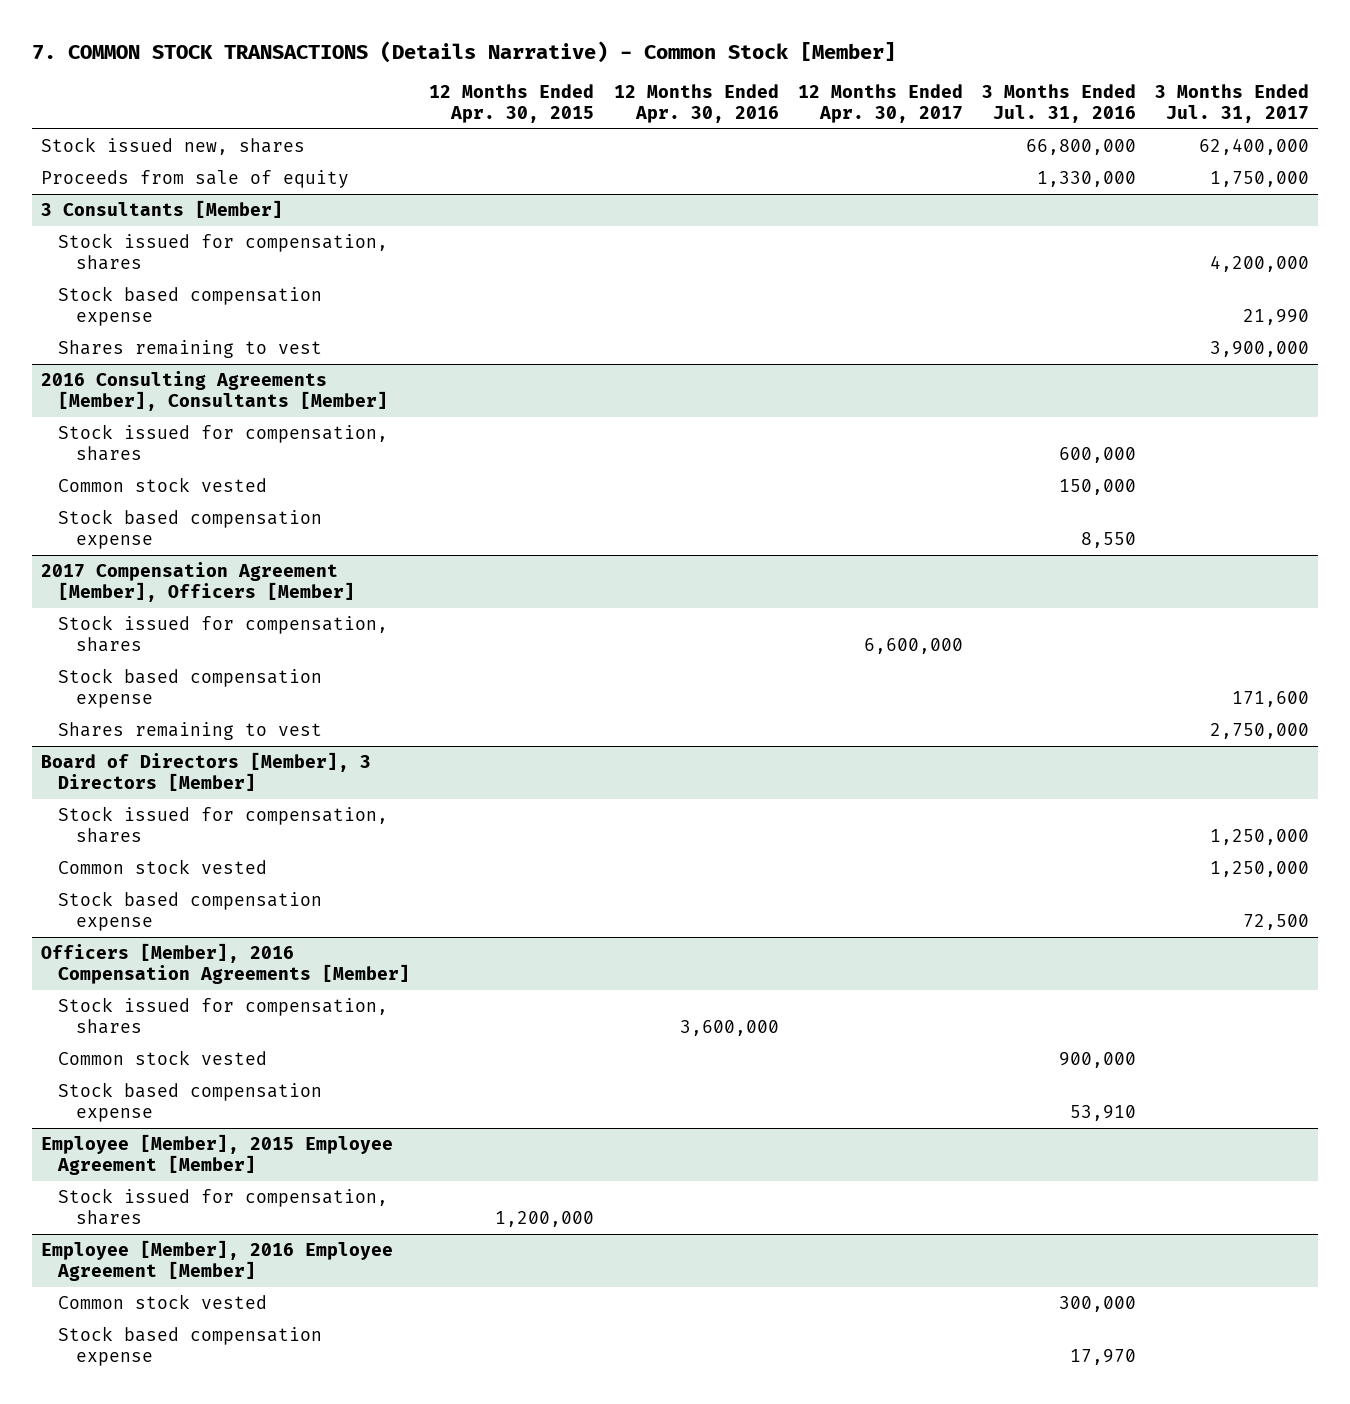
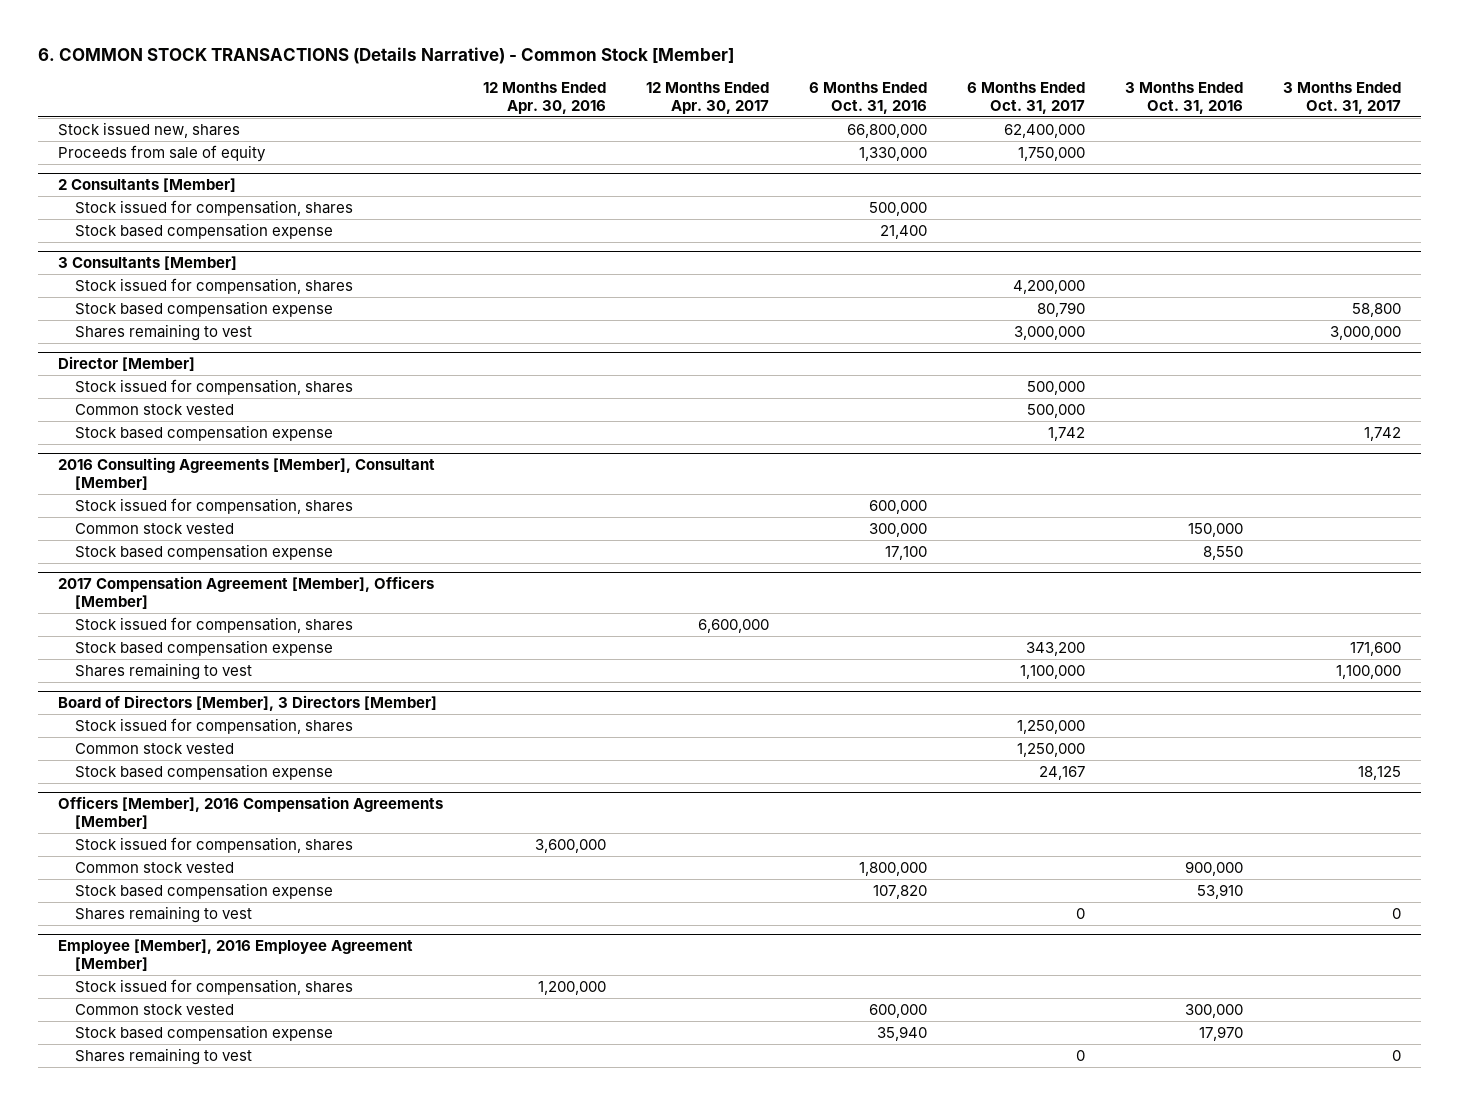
[31,40,896,63] 7. COMMON STOCK TRANSACTIONS (Details Narrative) - Common Stock [Member] -> [37,46,734,64] 6. COMMON STOCK TRANSACTIONS (Details Narrative) - Common Stock [Member]
[429,83,595,124] 12 Months Ended Apr. 30, 2015 -> none
[981,83,1136,124] 3 Months Ended Jul. 31, 2016 -> none
[1154,83,1309,124] 3 Months Ended Jul. 31, 2017 -> none
none -> [809,81,928,114] 6 Months Ended Oct. 31, 2016
none -> [967,81,1086,114] 6 Months Ended Oct. 31, 2017
none -> [1125,81,1244,114] 3 Months Ended Oct. 31, 2016
none -> [1283,81,1402,114] 3 Months Ended Oct. 31, 2017
none -> [57,177,236,192] 2 Consultants [Member]
none -> [75,199,354,216] Stock issued for compensation, shares
none -> [75,222,334,239] Stock based compensation expense
none -> [57,355,195,371] Director [Member]
none -> [75,378,354,395] Stock issued for compensation, shares
none -> [75,403,235,415] Common stock vested
none -> [75,424,334,441] Stock based compensation expense
[41,370,389,412] 2016 Consulting Agreements [Member], Consultants [Member] -> [57,456,435,490] 2016 Consulting Agreements [Member], Consultant [Member]
[41,1133,394,1176] Employee [Member], 2015 Employee Agreement [Member] -> none
[58,1187,389,1226] Stock issued for compensation, shares -> none
none -> [75,905,253,923] Shares remaining to vest
none -> [75,978,354,995] Stock issued for compensation, shares
none -> [75,1047,253,1065] Shares remaining to vest

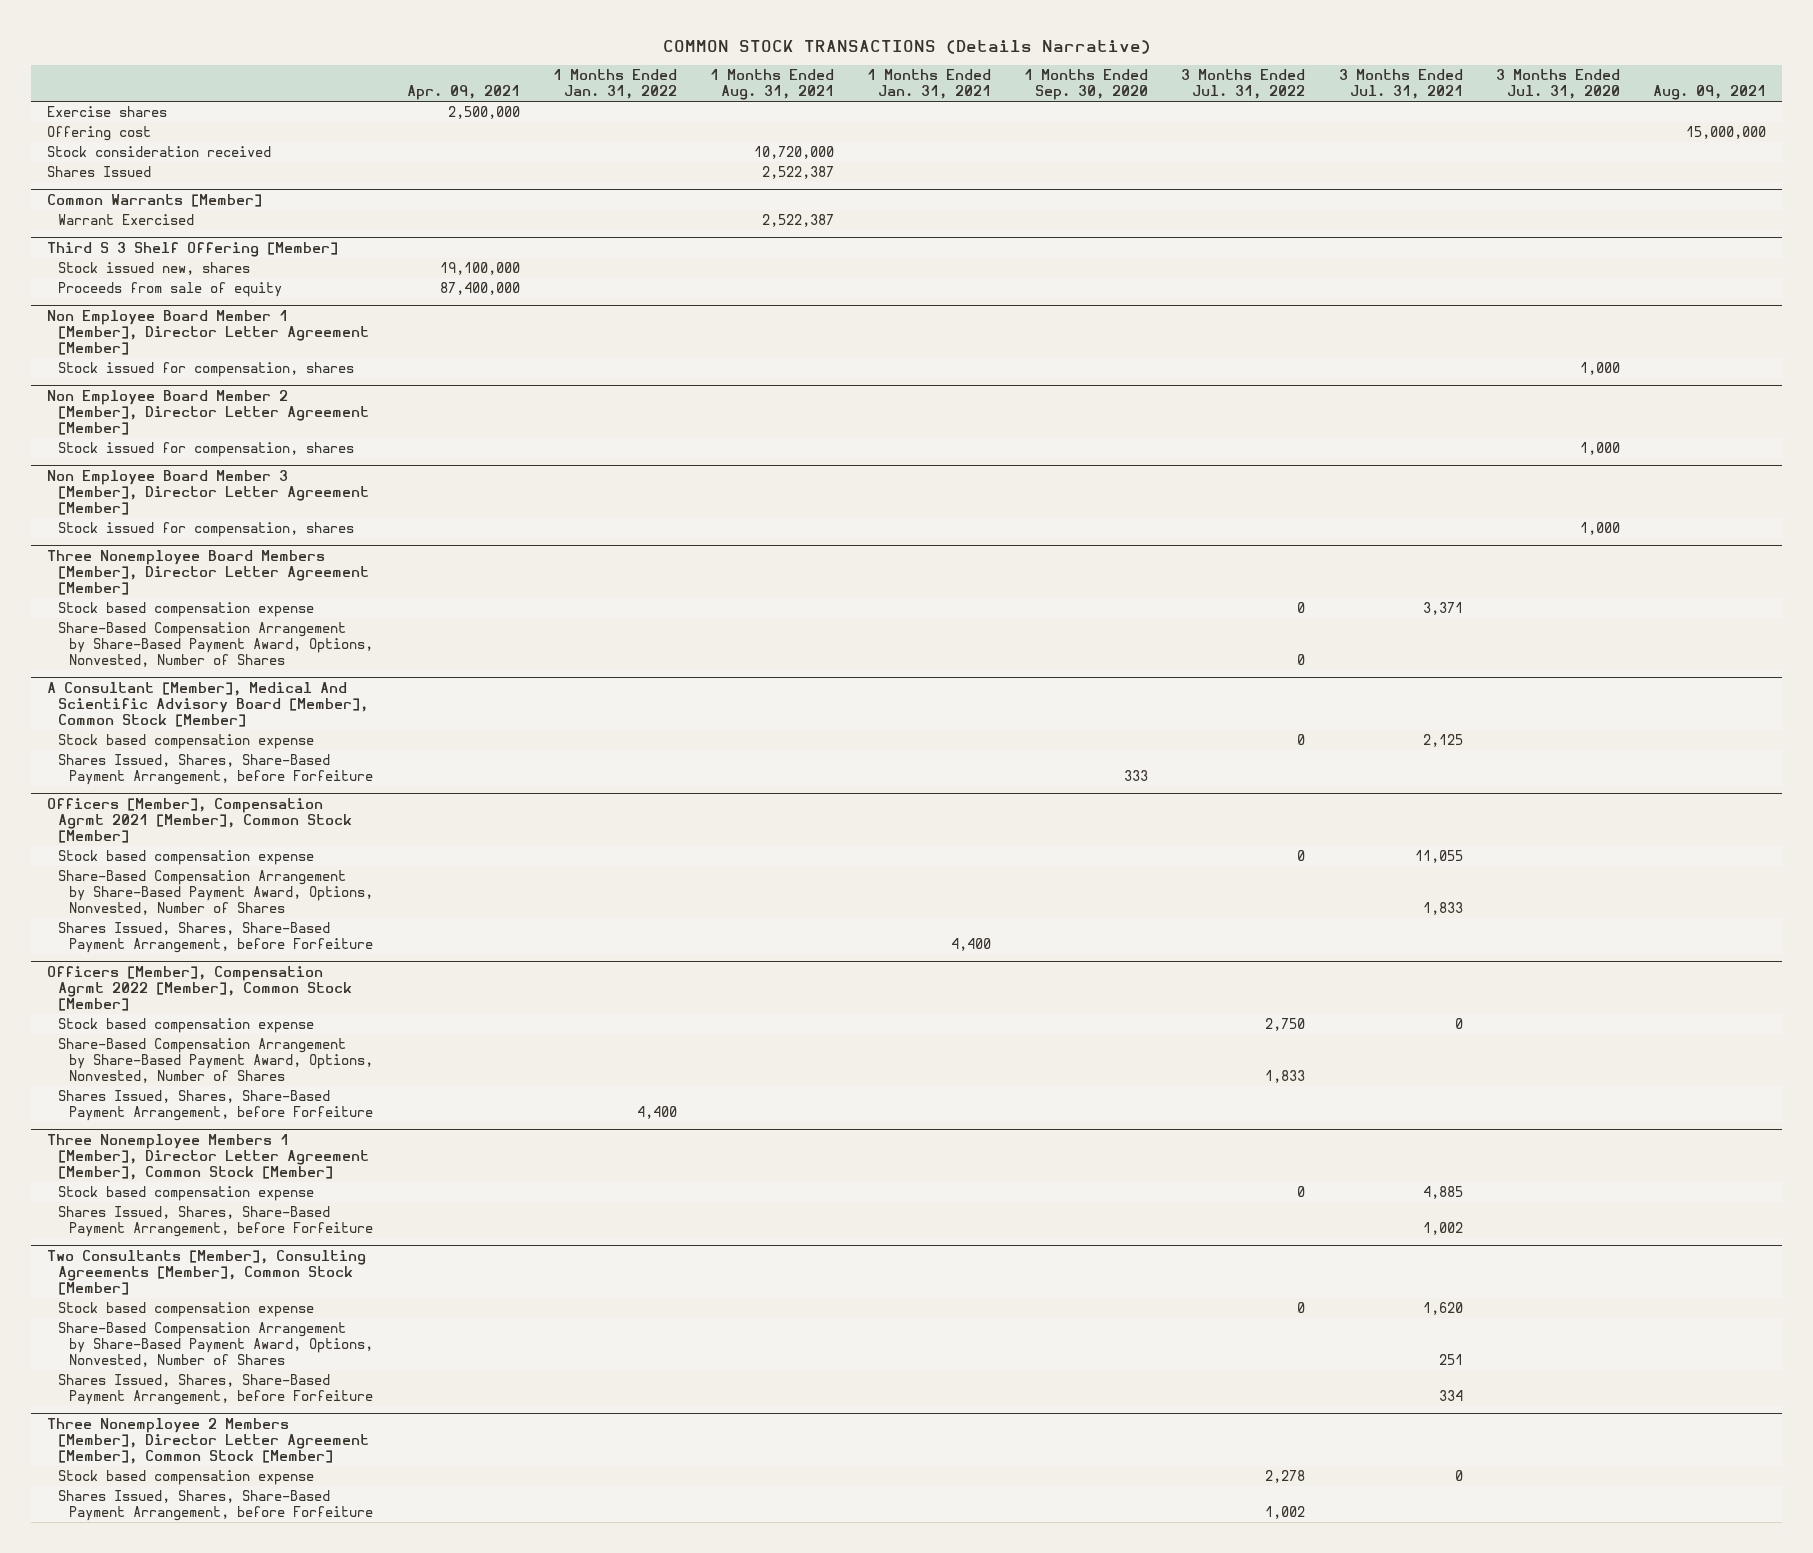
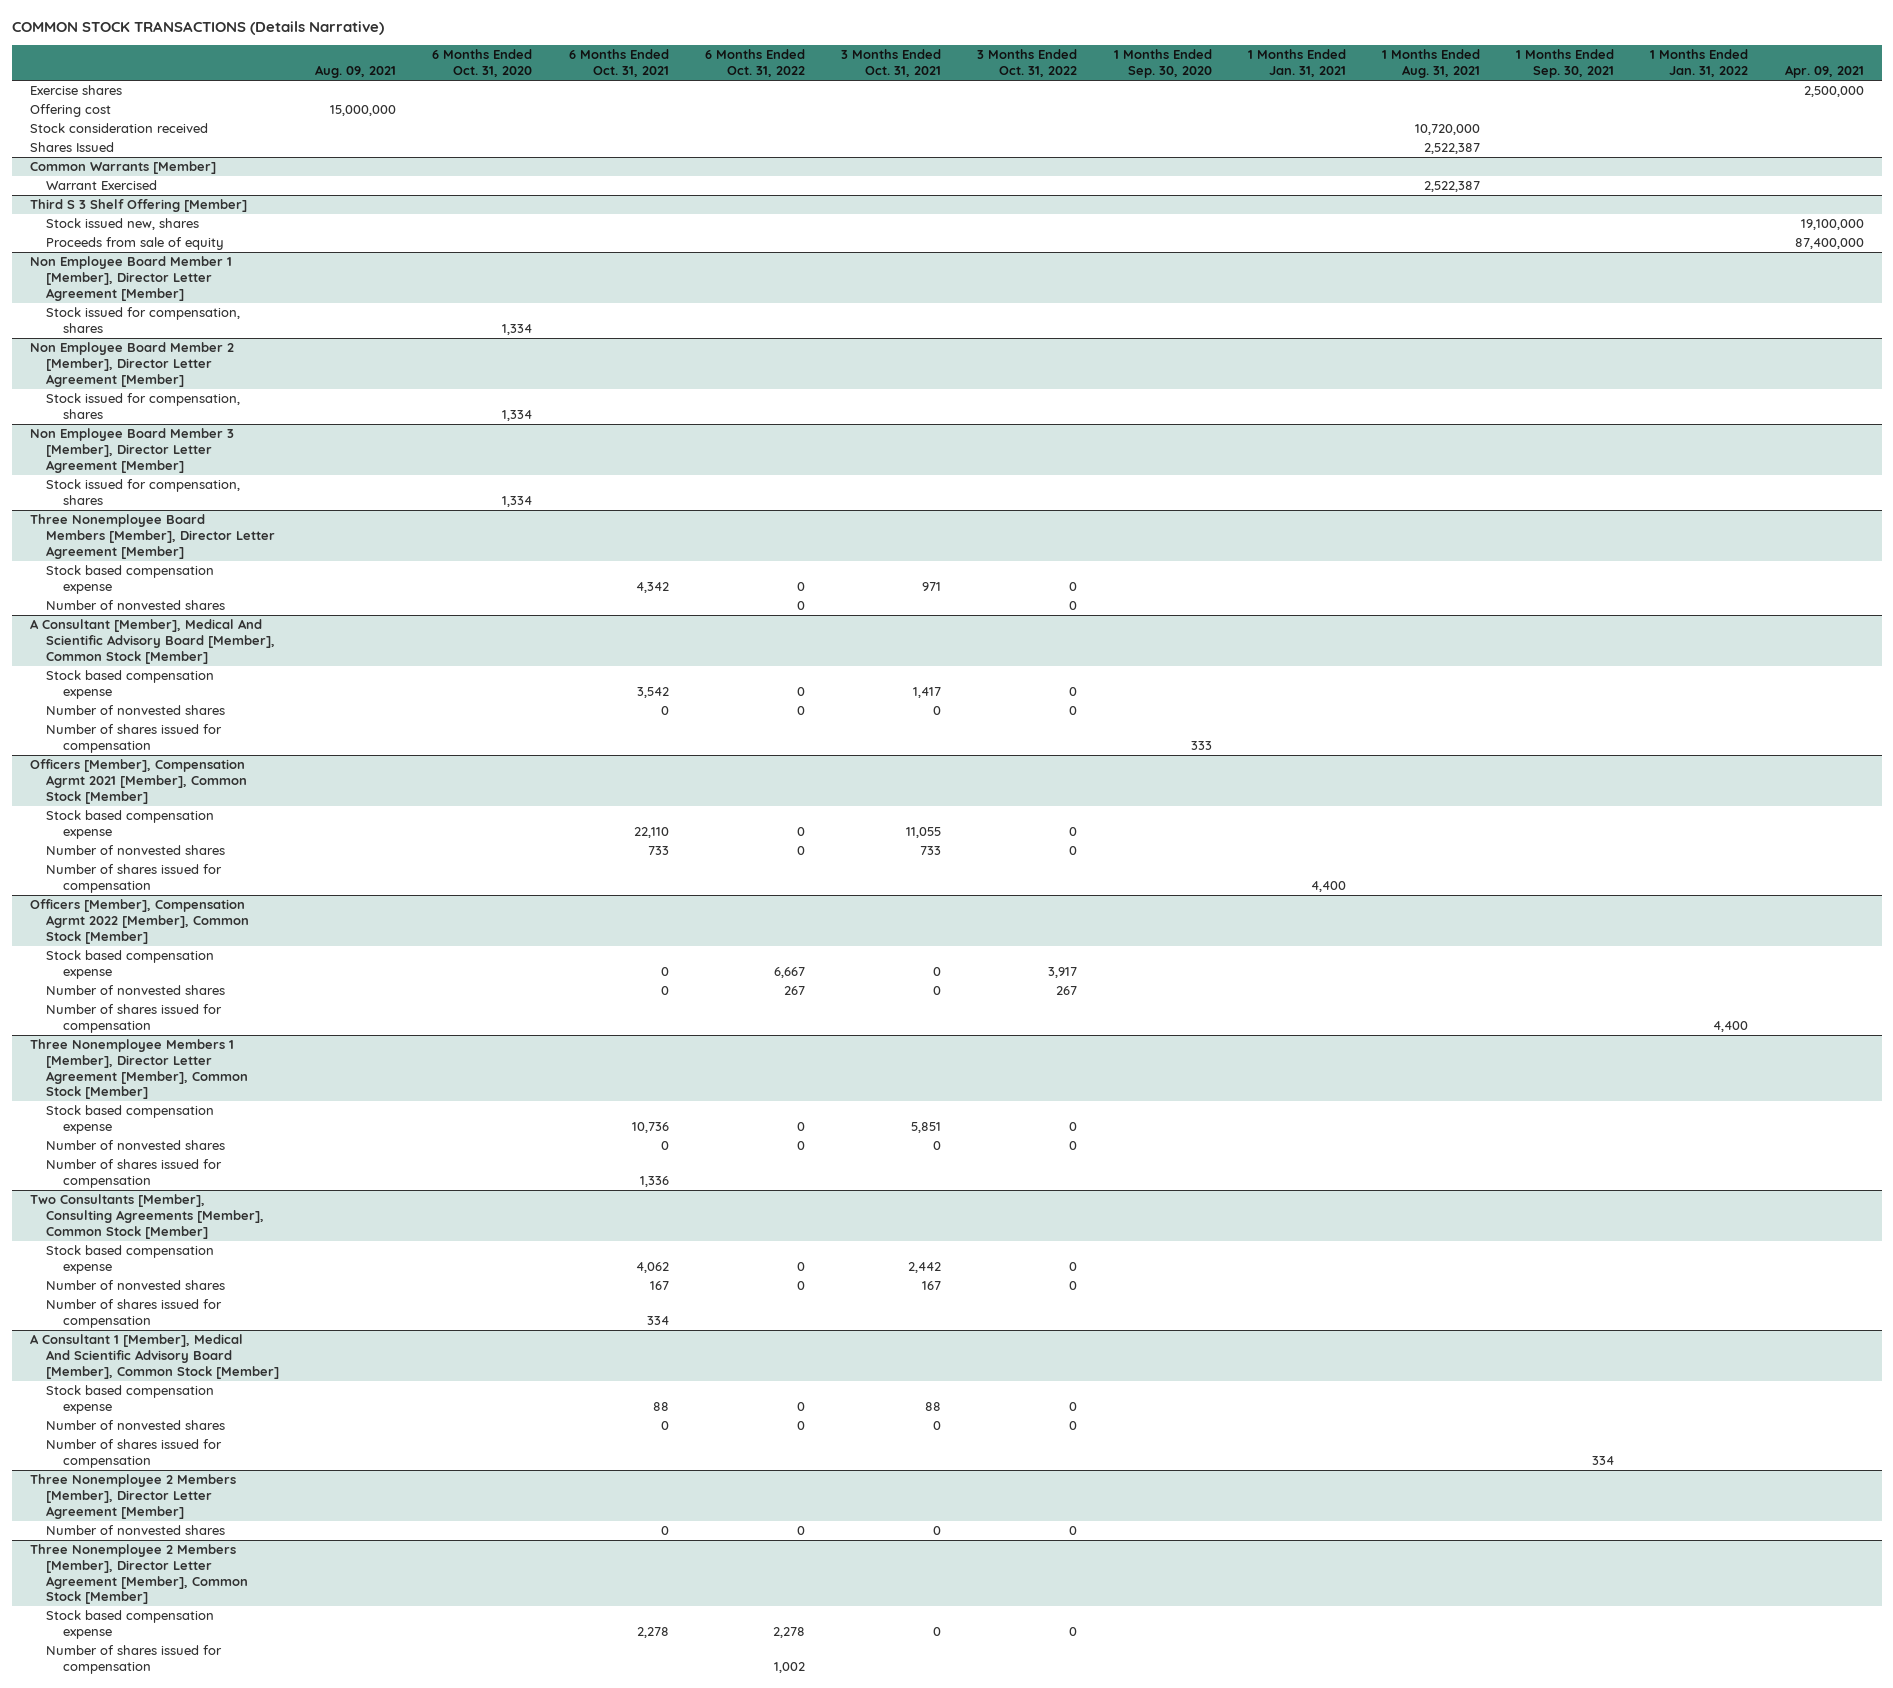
[1181,69,1306,100] 3 Months Ended Jul. 31, 2022 -> none
[1338,69,1463,100] 3 Months Ended Jul. 31, 2021 -> none
[1495,69,1620,100] 3 Months Ended Jul. 31, 2020 -> none
none -> [432,49,533,78] 6 Months Ended Oct. 31, 2020
none -> [568,49,669,78] 6 Months Ended Oct. 31, 2021
none -> [704,49,805,78] 6 Months Ended Oct. 31, 2022
none -> [841,49,942,78] 3 Months Ended Oct. 31, 2021
none -> [977,49,1078,78] 3 Months Ended Oct. 31, 2022
none -> [1516,49,1615,79] 1 Months Ended Sep. 30, 2021
[58,622,374,667] Share-Based Compensation Arrangement by Share-Based Payment Award, Options, Nonvested, Number of Shares -> [46,600,226,611] Number of nonvested shares
none -> [46,705,226,716] Number of nonvested shares
[58,754,374,786] Shares Issued, Shares, Share-Based Payment Arrangement, before Forfeiture -> [46,724,223,753] Number of shares issued for compensation
[58,870,374,915] Share-Based Compensation Arrangement by Share-Based Payment Award, Options, Nonvested, Number of Shares -> [46,845,226,856] Number of nonvested shares
[58,922,374,954] Shares Issued, Shares, Share-Based Payment Arrangement, before Forfeiture -> [46,864,223,893] Number of shares issued for compensation
[58,1038,374,1083] Share-Based Compensation Arrangement by Share-Based Payment Award, Options, Nonvested, Number of Shares -> [46,985,226,996] Number of nonvested shares
[58,1090,374,1122] Shares Issued, Shares, Share-Based Payment Arrangement, before Forfeiture -> [46,1004,223,1033] Number of shares issued for compensation
none -> [46,1140,226,1151] Number of nonvested shares
[58,1206,374,1238] Shares Issued, Shares, Share-Based Payment Arrangement, before Forfeiture -> [46,1159,223,1188] Number of shares issued for compensation
[58,1322,374,1367] Share-Based Compensation Arrangement by Share-Based Payment Award, Options, Nonvested, Number of Shares -> [46,1280,226,1291] Number of nonvested shares
[58,1374,374,1406] Shares Issued, Shares, Share-Based Payment Arrangement, before Forfeiture -> [46,1299,223,1328] Number of shares issued for compensation
none -> [29,1334,280,1379] A Consultant 1 [Member], Medical And Scientific Advisory Board [Member], Common Stock [Member]
none -> [46,1385,215,1414] Stock based compensation expense
none -> [46,1420,226,1431] Number of nonvested shares
none -> [46,1439,223,1468] Number of shares issued for compensation
none -> [29,1474,236,1519] Three Nonemployee 2 Members [Member], Director Letter Agreement [Member]
none -> [46,1525,226,1536] Number of nonvested shares
[58,1490,374,1522] Shares Issued, Shares, Share-Based Payment Arrangement, before Forfeiture -> [46,1645,223,1674] Number of shares issued for compensation

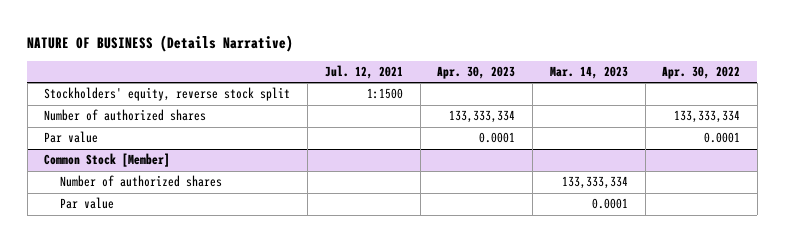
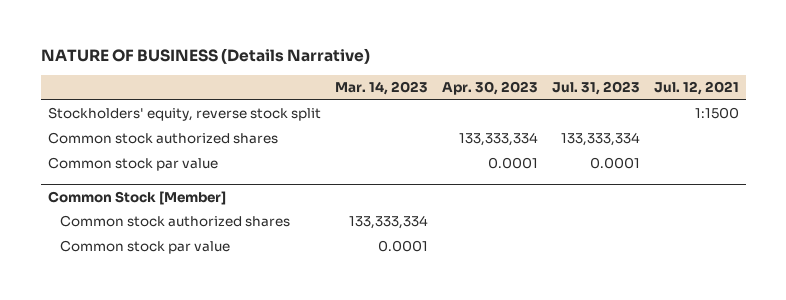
[662,66,741,80] Apr. 30, 2022 -> none
none -> [551,81,640,96] Jul. 31, 2023
[44,109,207,122] Number of authorized shares -> [47,132,278,145] Common stock authorized shares
[44,131,99,144] Par value -> [47,157,218,172] Common stock par value
[60,175,223,188] Number of authorized shares -> [59,215,290,228] Common stock authorized shares
[60,197,115,210] Par value -> [59,240,230,255] Common stock par value

